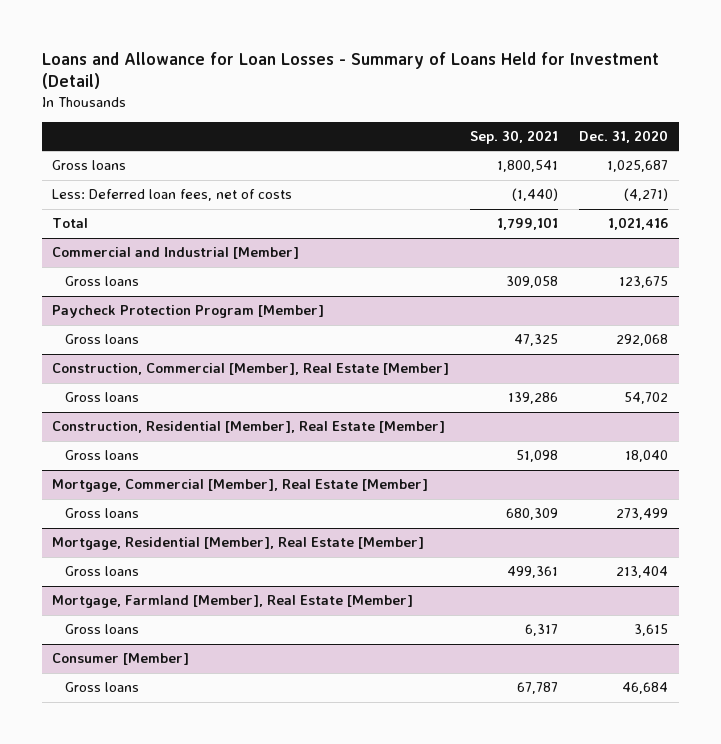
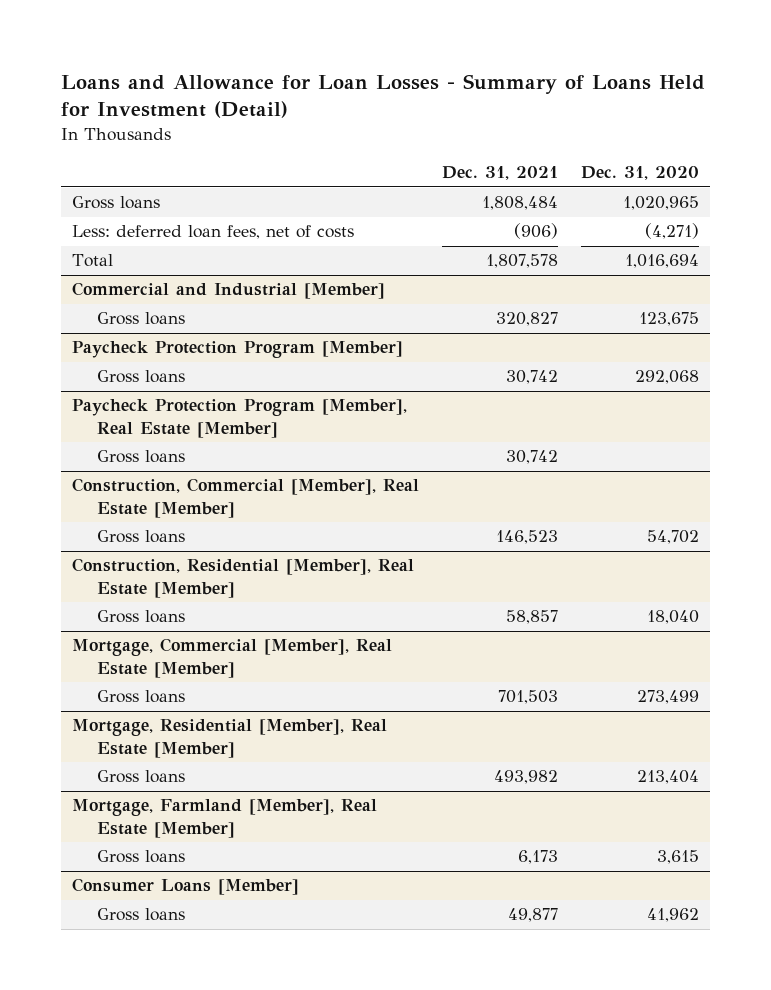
[470,129,559,144] Sep. 30, 2021 -> none
none -> [442,166,559,181] Dec. 31, 2021
[607,160,669,173] 1,025,687 -> [622,196,699,211] 1,020,965
[52,189,293,202] Less: Deferred loan fees, net of costs -> [72,225,355,240] Less: deferred loan fees, net of costs
[608,217,669,231] 1,021,416 -> [624,254,699,269] 1,016,694
none -> [72,399,408,438] Paycheck Protection Program [Member], Real Estate [Member]
none -> [96,450,185,464] Gross loans
[52,653,190,666] Consumer [Member] -> [72,878,300,896] Consumer Loans [Member]
[622,682,669,695] 46,684 -> [646,908,699,923] 41,962

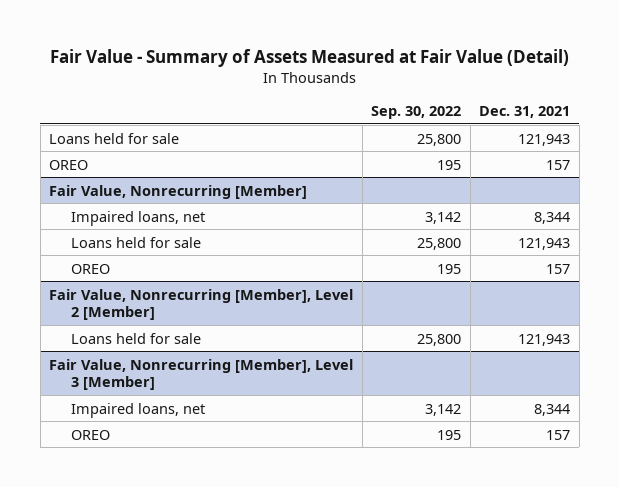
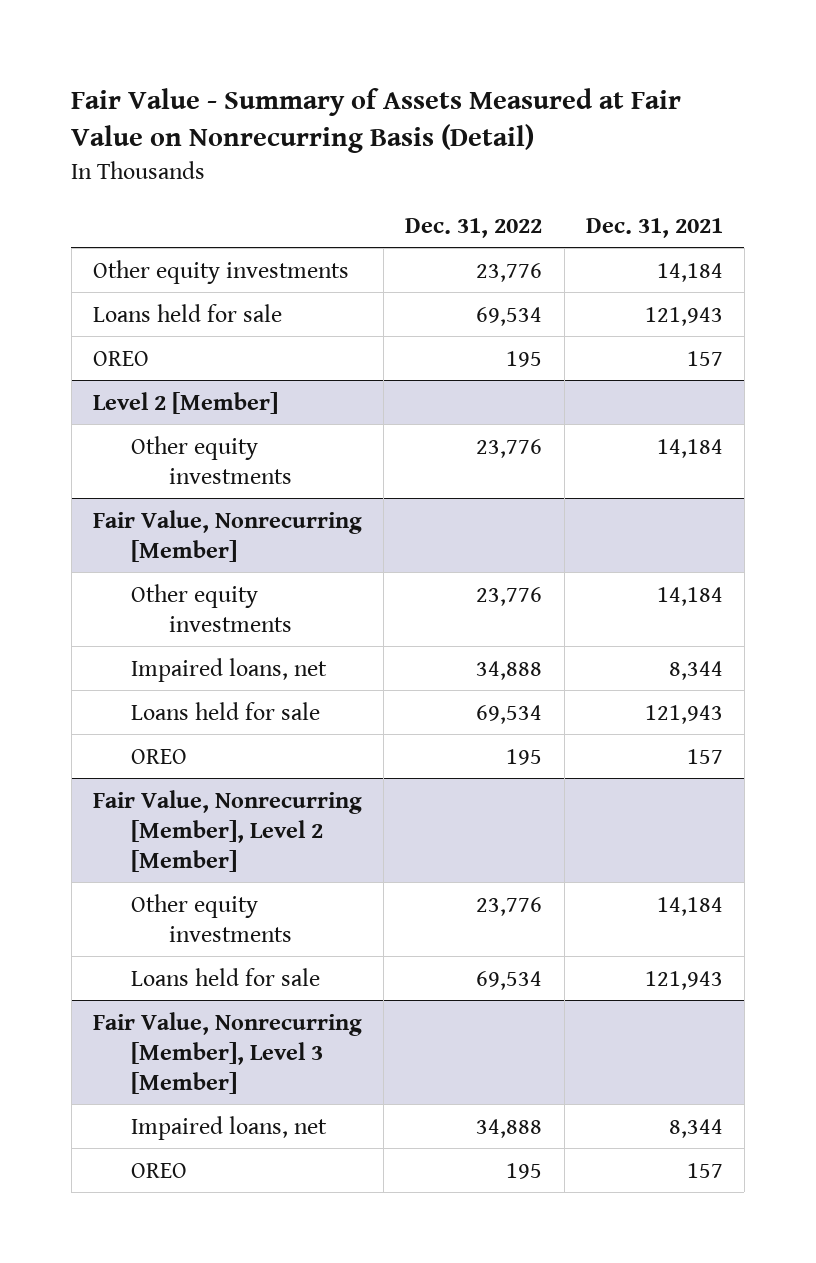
[49,48,569,67] Fair Value - Summary of Assets Measured at Fair Value (Detail) -> [71,87,682,154] Fair Value - Summary of Assets Measured at Fair Value on Nonrecurring Basis (Detail)
[371,105,462,119] Sep. 30, 2022 -> none
none -> [405,217,543,238] Dec. 31, 2022
none -> [93,259,350,284] Other equity investments
none -> [93,391,279,414] Level 2 [Member]
none -> [131,435,293,484] Other equity investments
none -> [131,583,293,632] Other equity investments
none -> [131,893,293,942] Other equity investments

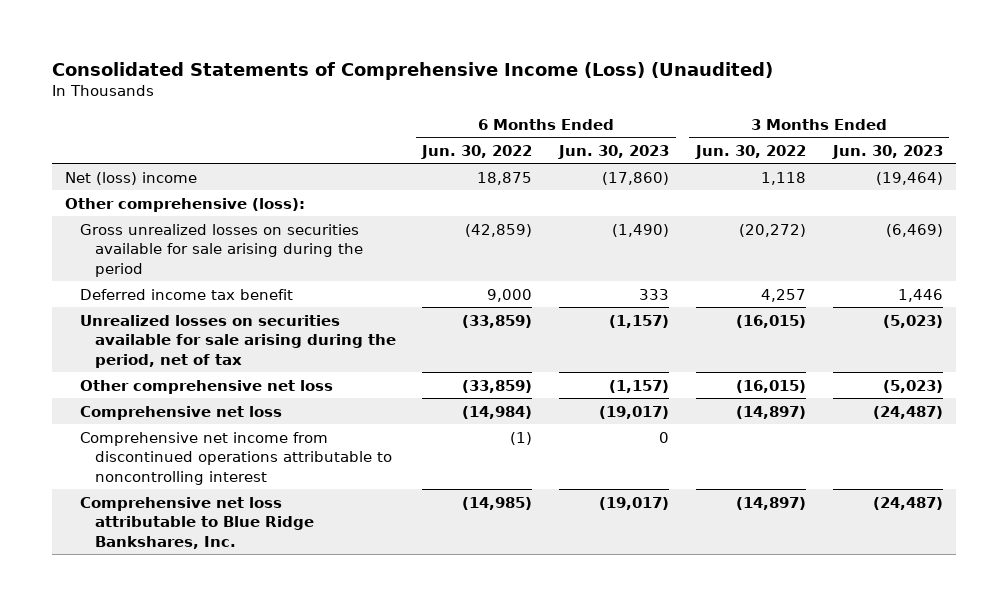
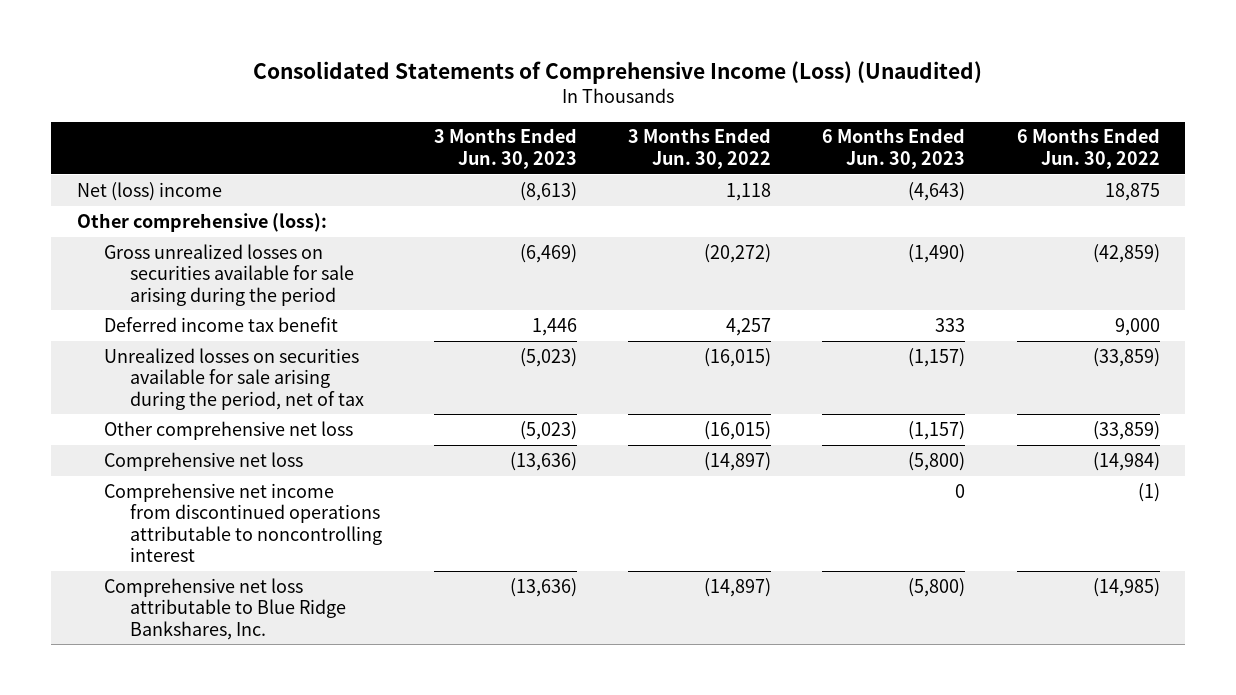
[602,171,670,185] (17,860) -> [908,181,966,201] (4,643)
[875,171,943,185] (19,464) -> [519,181,577,201] (8,613)
[599,405,670,419] (19,017) -> [908,451,966,471] (5,800)
[872,405,943,419] (24,487) -> [509,451,577,471] (13,636)
[599,496,670,510] (19,017) -> [908,577,966,597] (5,800)
[872,496,943,510] (24,487) -> [509,577,577,597] (13,636)

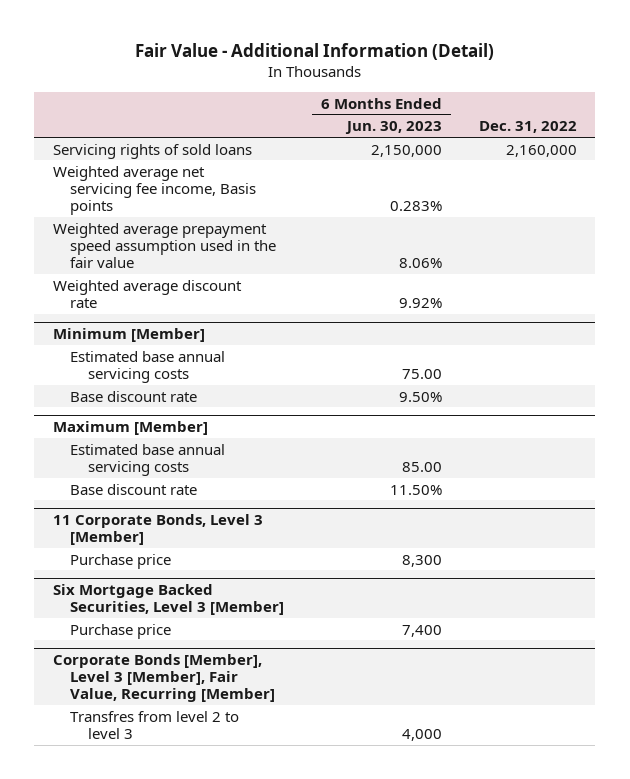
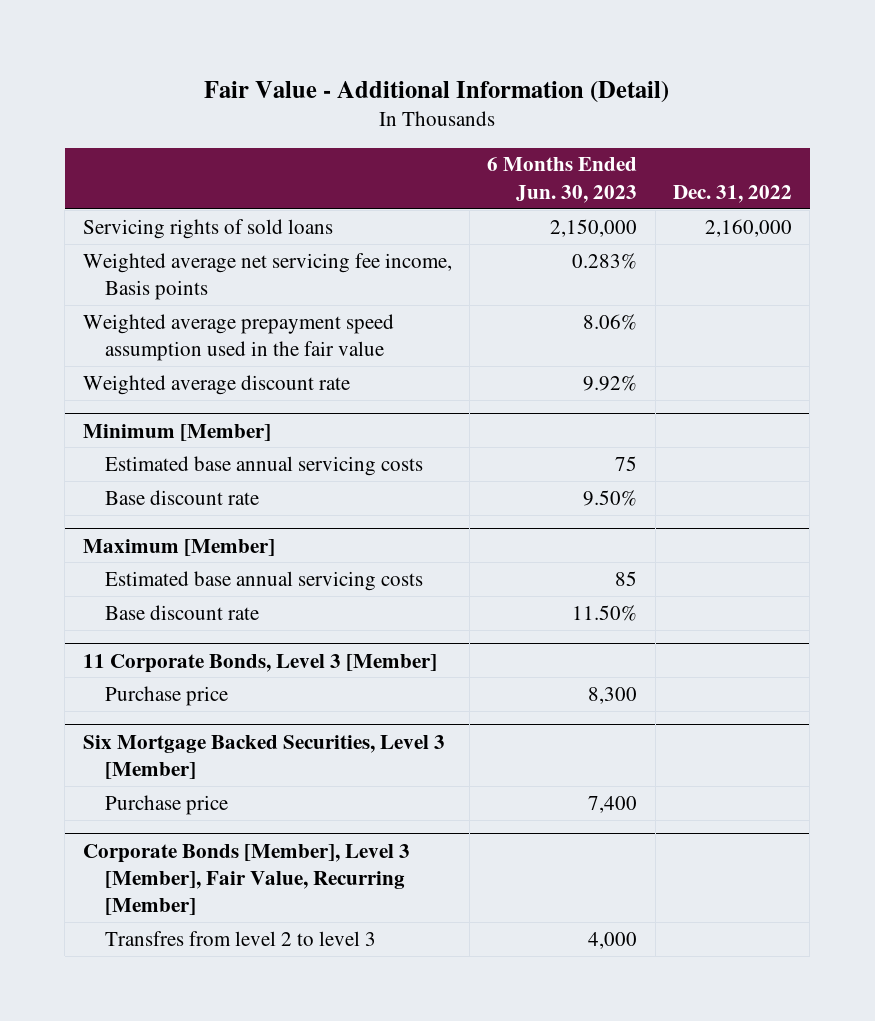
[402,368,443,379] 75.00 -> [615,455,638,471] 75
[402,461,443,472] 85.00 -> [615,570,638,586] 85

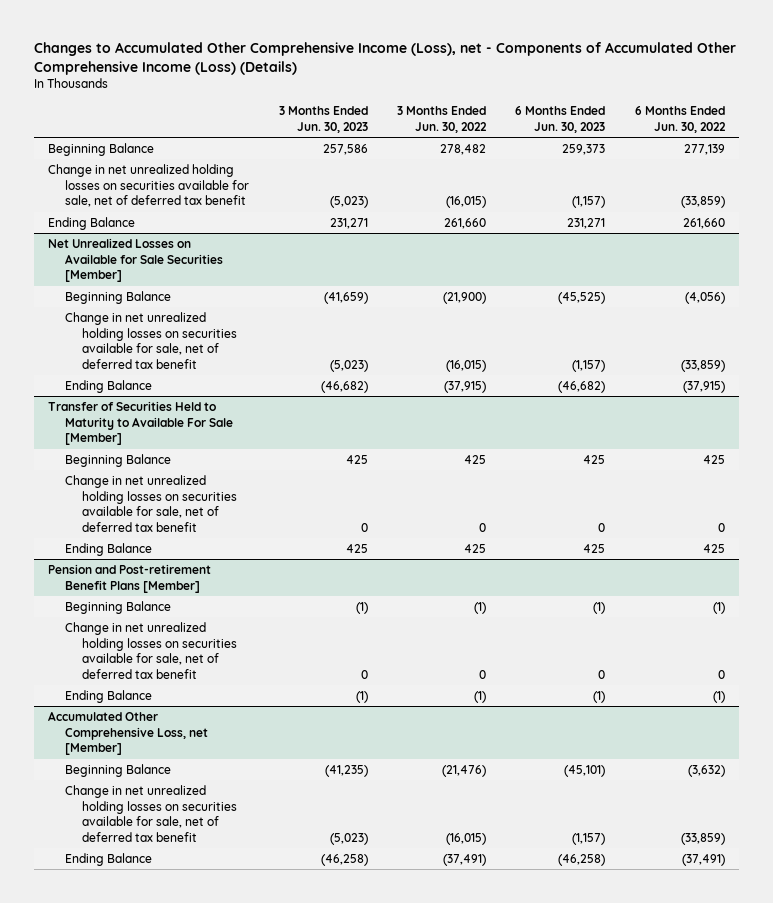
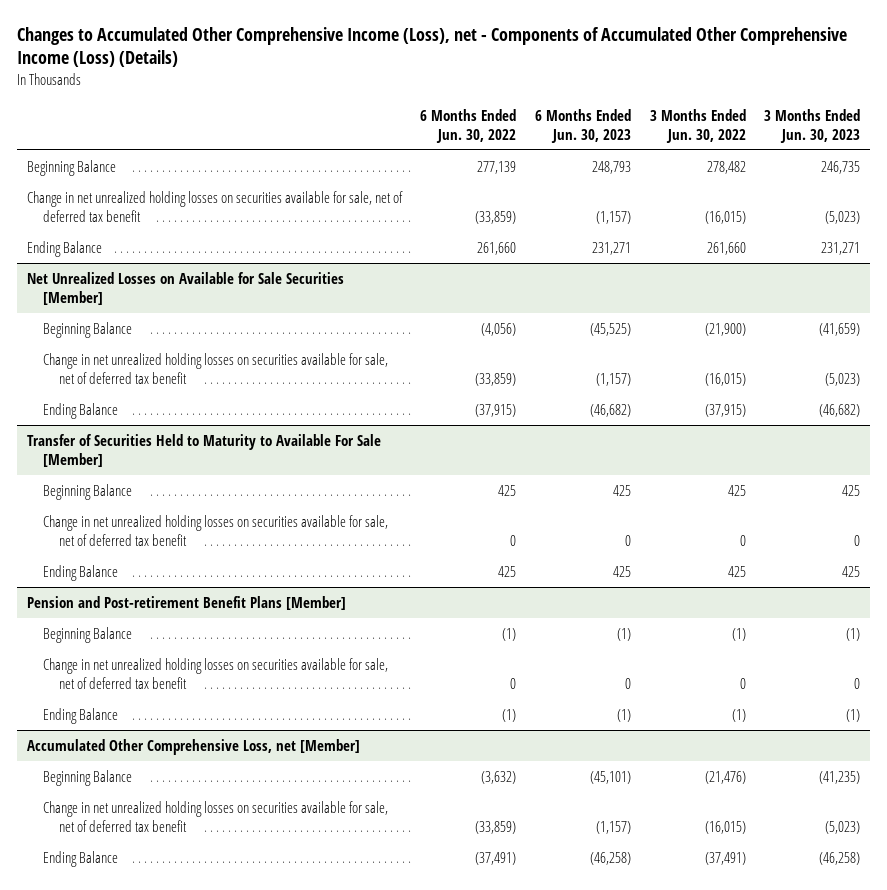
[322,143,368,155] 257,586 -> [821,160,861,174] 246,735
[562,143,606,155] 259,373 -> [592,160,632,174] 248,793

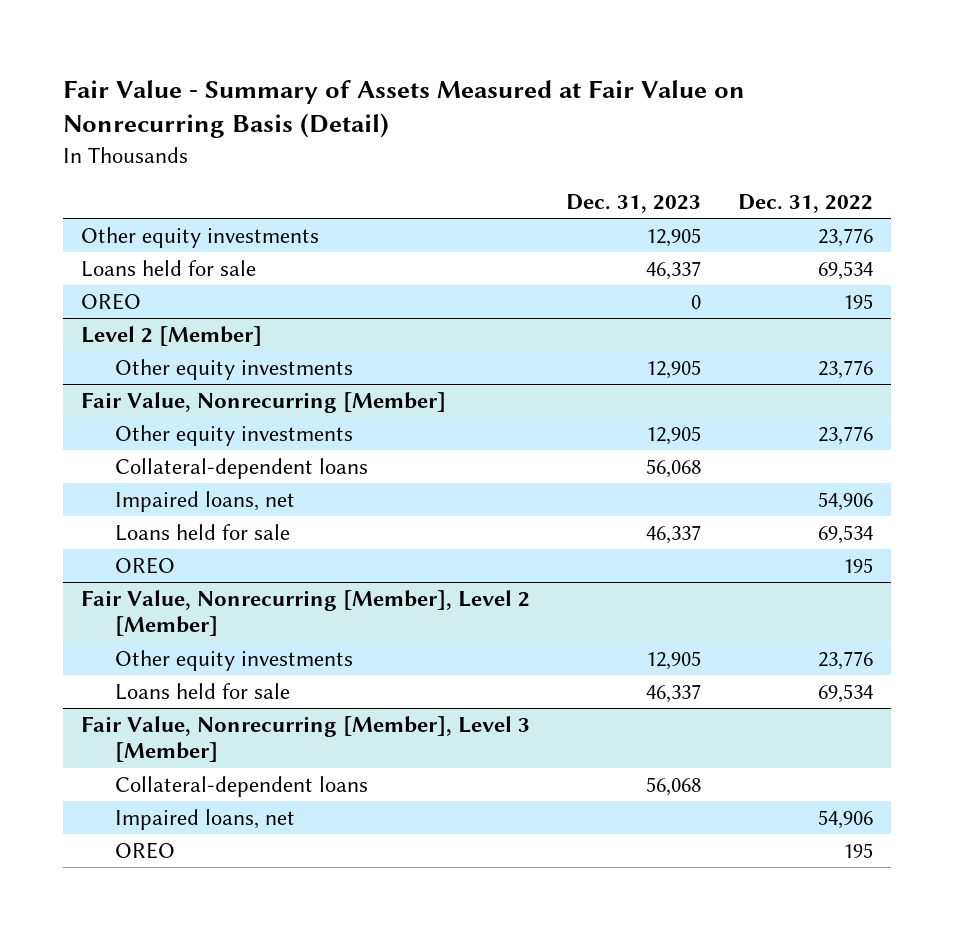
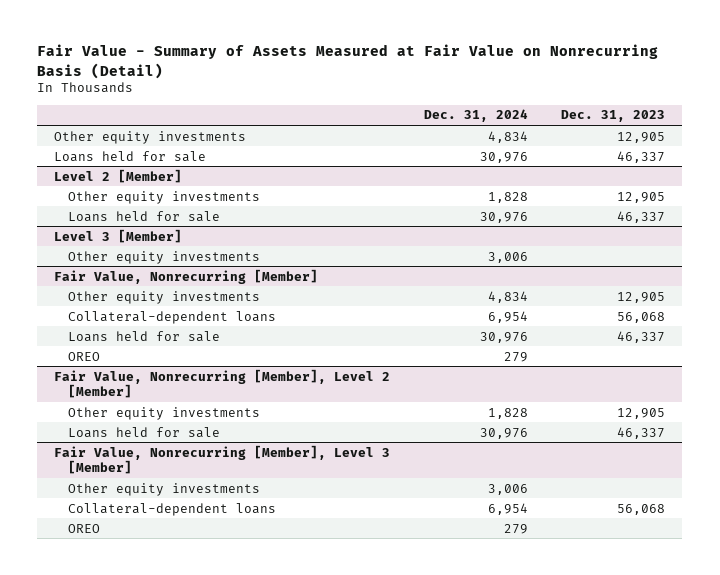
[737,194,873,214] Dec. 31, 2022 -> none
none -> [423,109,528,123] Dec. 31, 2024
[80,292,141,310] OREO -> none
none -> [67,210,220,222] Loans held for sale
none -> [54,228,183,243] Level 3 [Member]
none -> [67,250,260,264] Other equity investments
[114,490,295,512] Impaired loans, net -> none
none -> [67,482,260,496] Other equity investments
[114,808,295,830] Impaired loans, net -> none

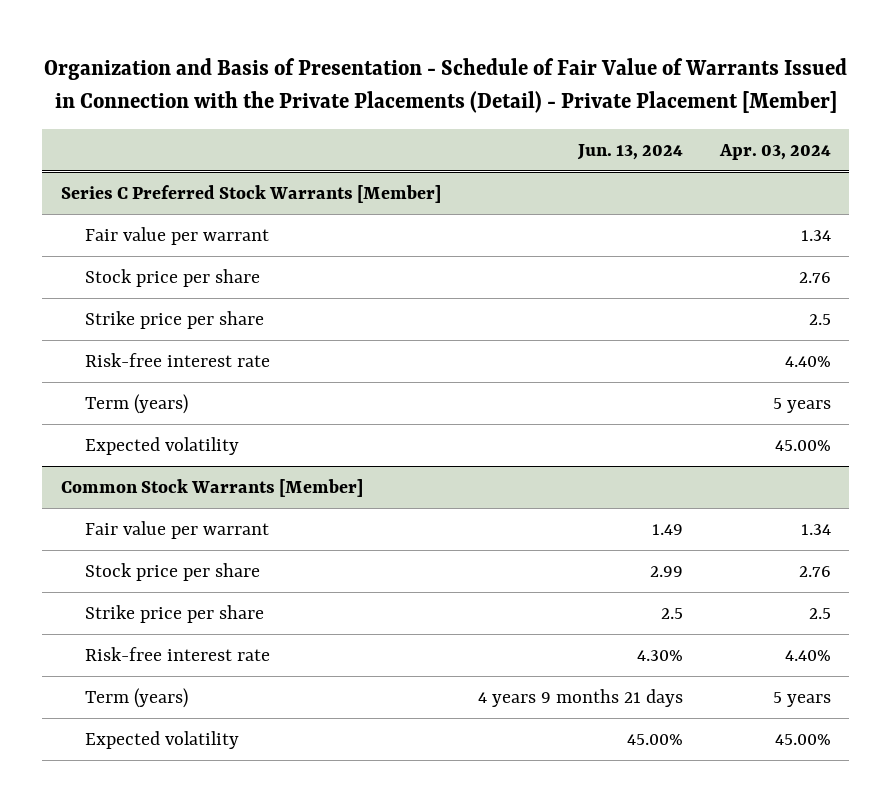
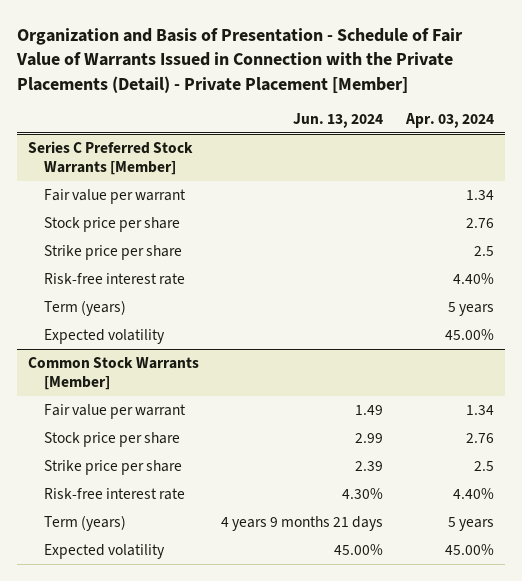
[660,608,683,620] 2.5 -> [355,460,384,471] 2.39

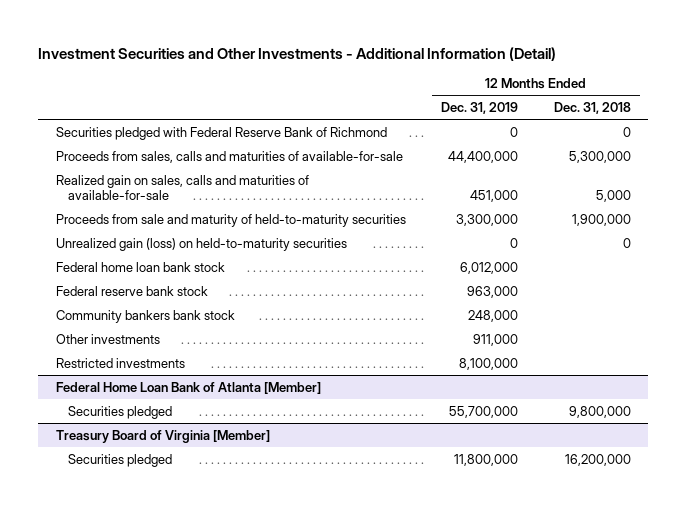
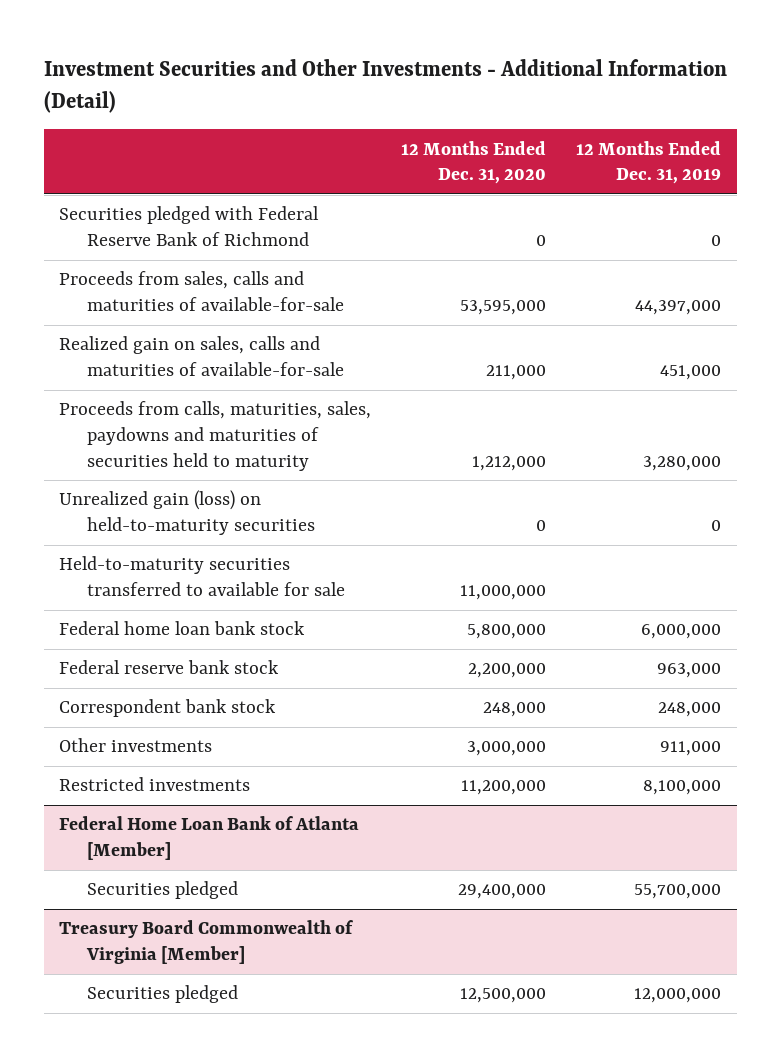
[553,102,631,115] Dec. 31, 2018 -> none
none -> [401,140,547,185] 12 Months Ended Dec. 31, 2020
[448,150,519,163] 44,400,000 -> [635,300,722,316] 44,397,000
[55,213,406,227] Proceeds from sale and maturity of held-to-maturity securities -> [59,401,372,471] Proceeds from calls, maturities, sales, paydowns and maturities of securities held to maturity
[456,213,519,226] 3,300,000 -> [643,455,722,471] 3,280,000
none -> [59,556,345,597] Held-to-maturity securities transferred to available for sale
[460,261,519,274] 6,012,000 -> [641,624,722,640] 6,000,000
[55,309,235,323] Community bankers bank stock -> [59,699,277,718] Correspondent bank stock
[55,429,270,443] Treasury Board of Virginia [Member] -> [59,920,355,965] Treasury Board Commonwealth of Virginia [Member]
[454,453,519,466] 11,800,000 -> [634,988,722,1004] 12,000,000

